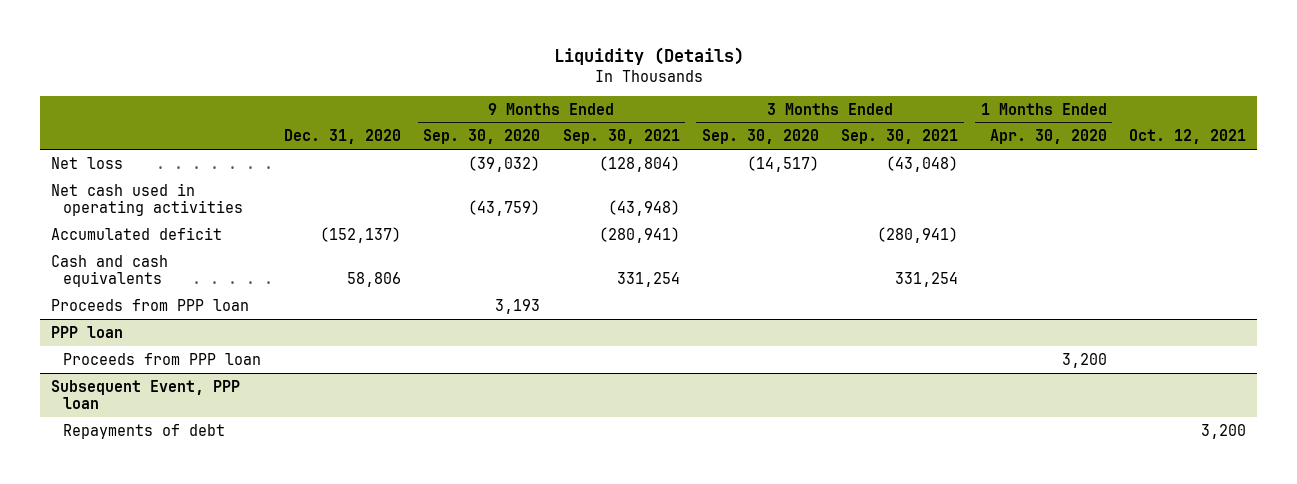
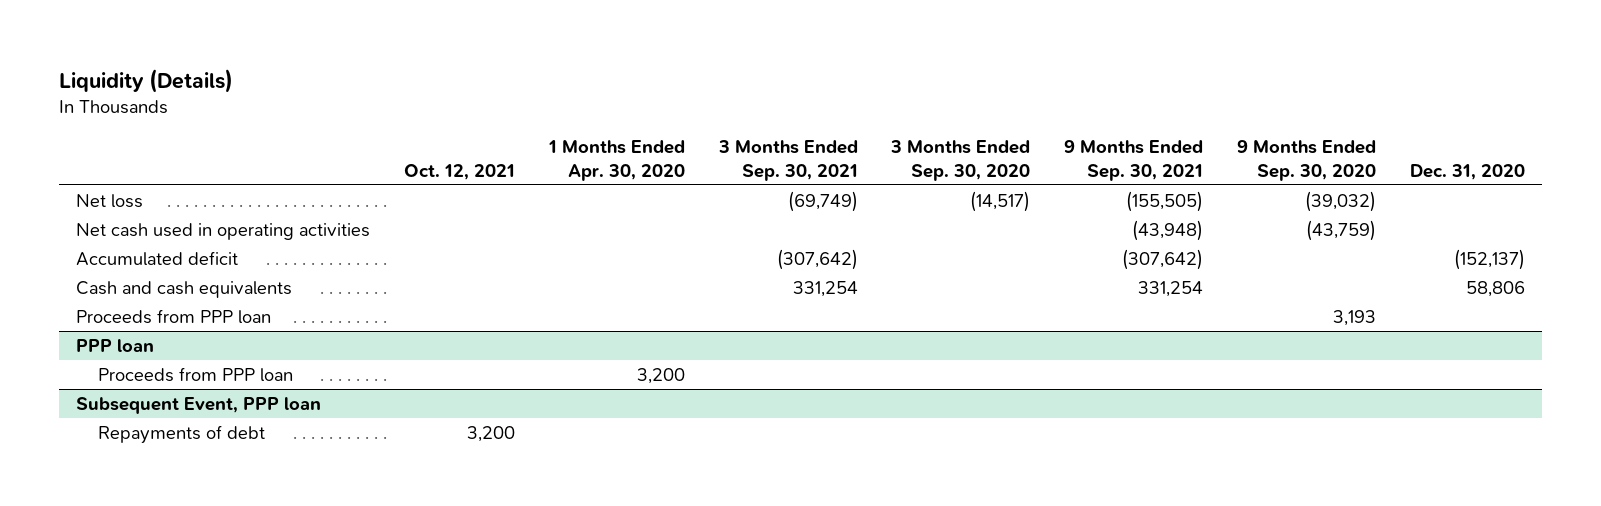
[598,155,680,172] (128,804) -> [1126,190,1204,212] (155,505)
[886,155,959,172] (43,048) -> [787,190,858,212] (69,749)
[598,226,680,243] (280,941) -> [1122,248,1204,270] (307,642)
[877,226,959,243] (280,941) -> [776,248,858,270] (307,642)

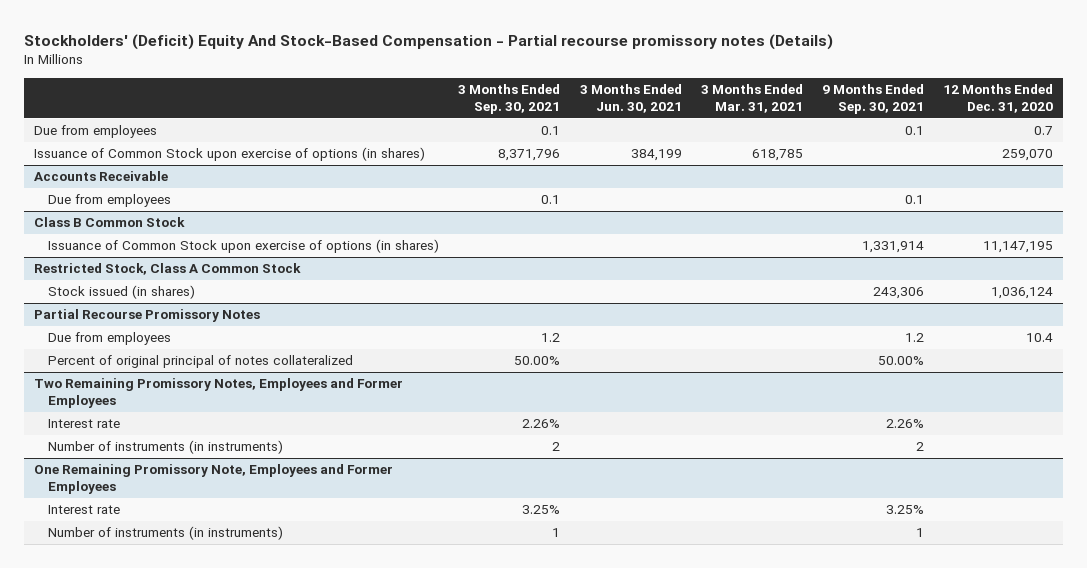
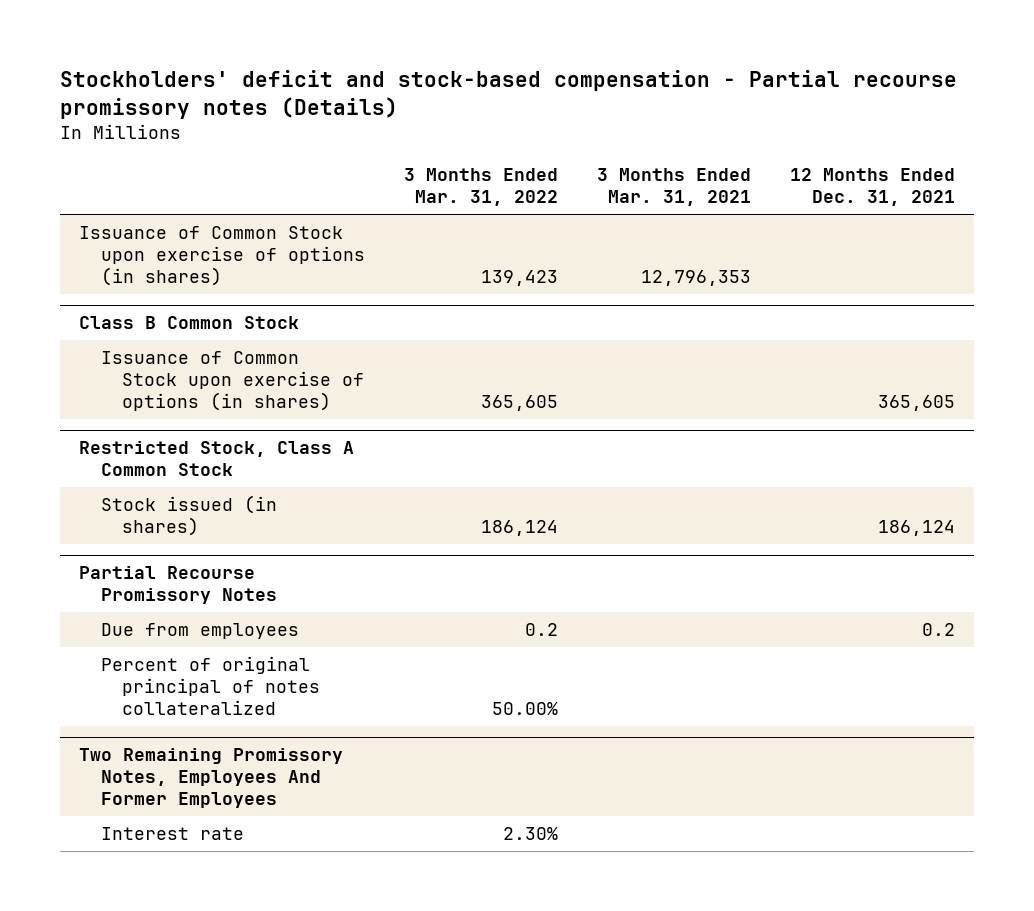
[24,33,834,50] Stockholders' (Deficit) Equity And Stock-Based Compensation - Partial recourse promissory notes (Details) -> [59,70,957,120] Stockholders' deficit and stock-based compensation - Partial recourse promissory notes (Details)
[458,84,561,115] 3 Months Ended Sep. 30, 2021 -> none
[579,84,682,114] 3 Months Ended Jun. 30, 2021 -> none
[821,84,924,115] 9 Months Ended Sep. 30, 2021 -> none
[943,84,1054,114] 12 Months Ended Dec. 31, 2020 -> none
none -> [403,168,558,207] 3 Months Ended Mar. 31, 2022
none -> [789,168,955,207] 12 Months Ended Dec. 31, 2021
[34,125,158,139] Due from employees -> none
[34,171,169,182] Accounts Receivable -> none
[48,194,172,208] Due from employees -> none
[751,149,803,162] 618,785 -> [640,270,751,287] 12,796,353
[34,378,404,409] Two Remaining Promissory Notes, Employees and Former Employees -> [79,748,344,809] Two Remaining Promissory Notes, Employees And Former Employees
[48,440,284,455] Number of instruments (in instruments) -> none
[34,464,394,495] One Remaining Promissory Note, Employees and Former Employees -> none
[48,505,121,515] Interest rate -> none
[48,526,284,541] Number of instruments (in instruments) -> none

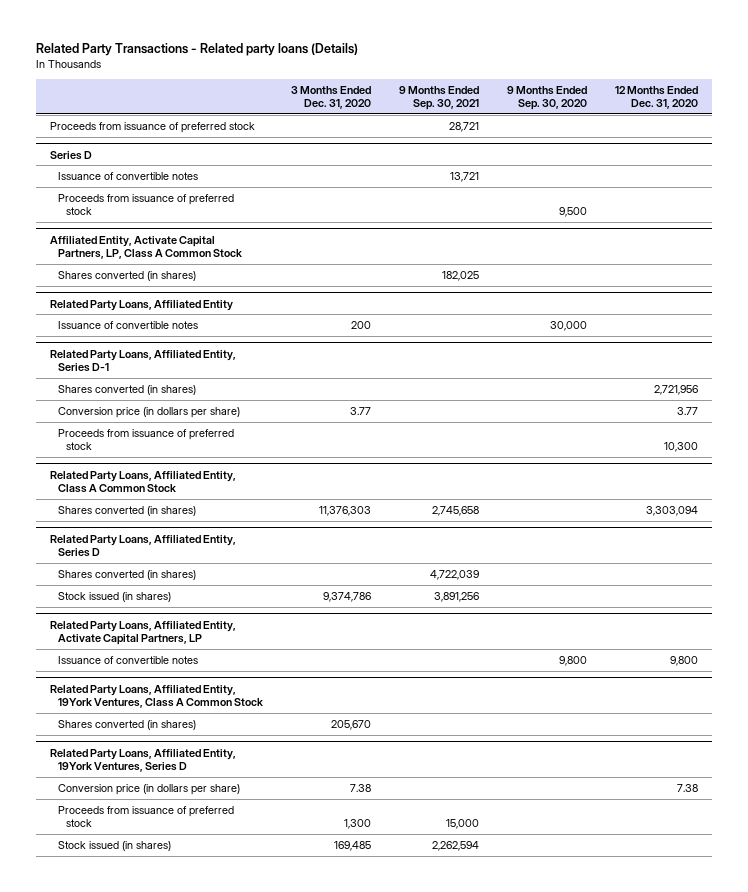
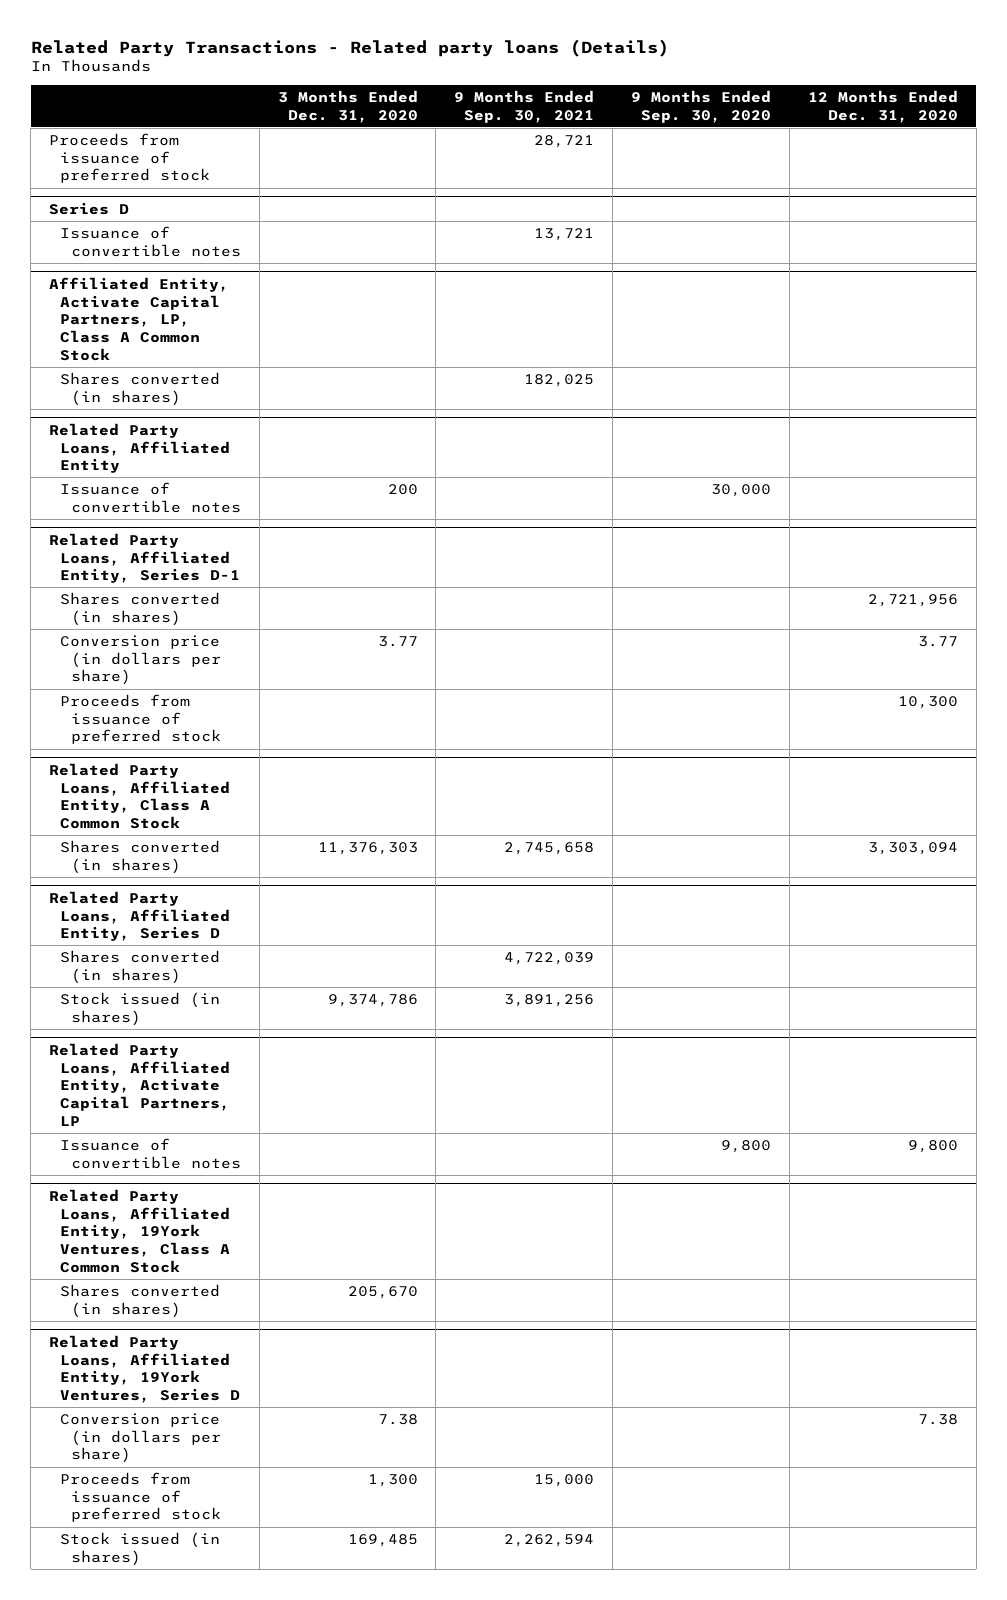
[58,193,235,216] Proceeds from issuance of preferred stock -> none

